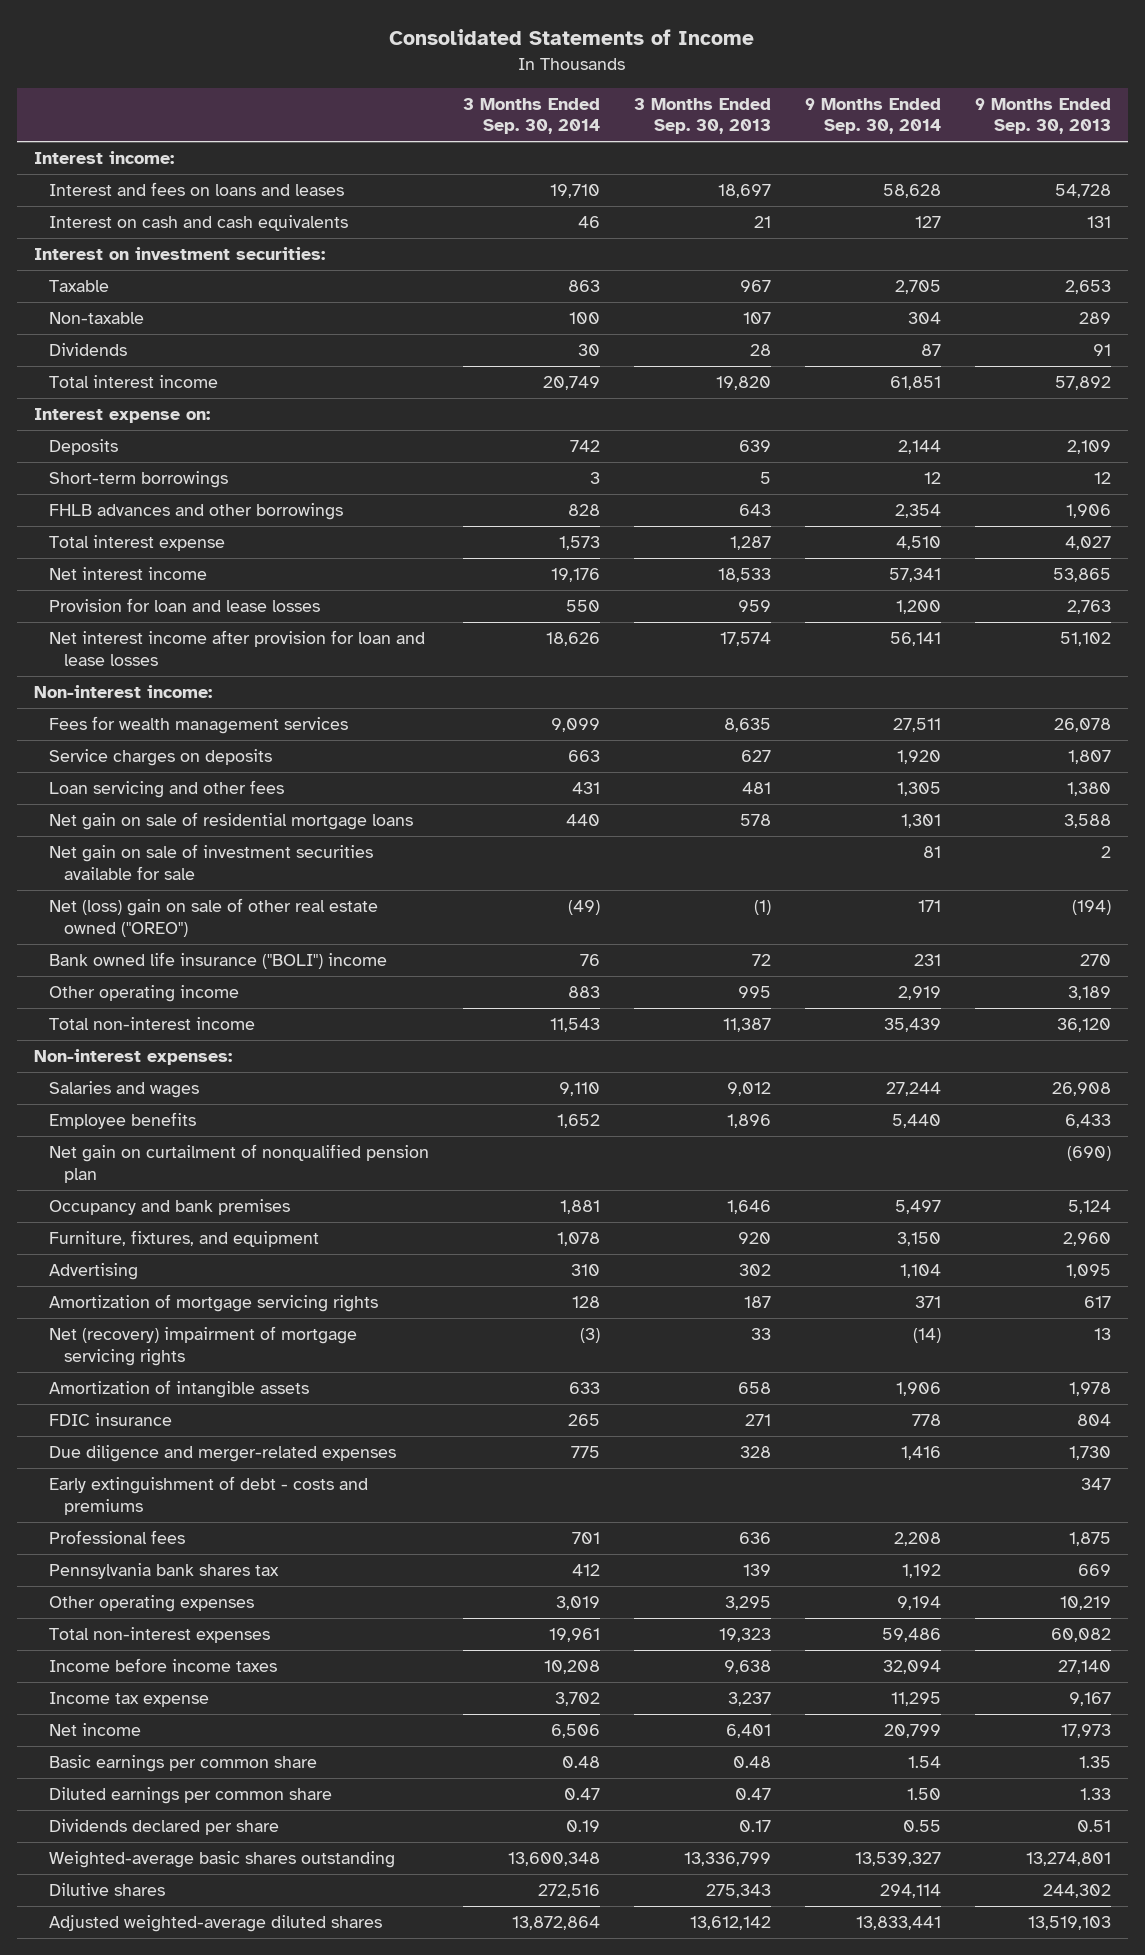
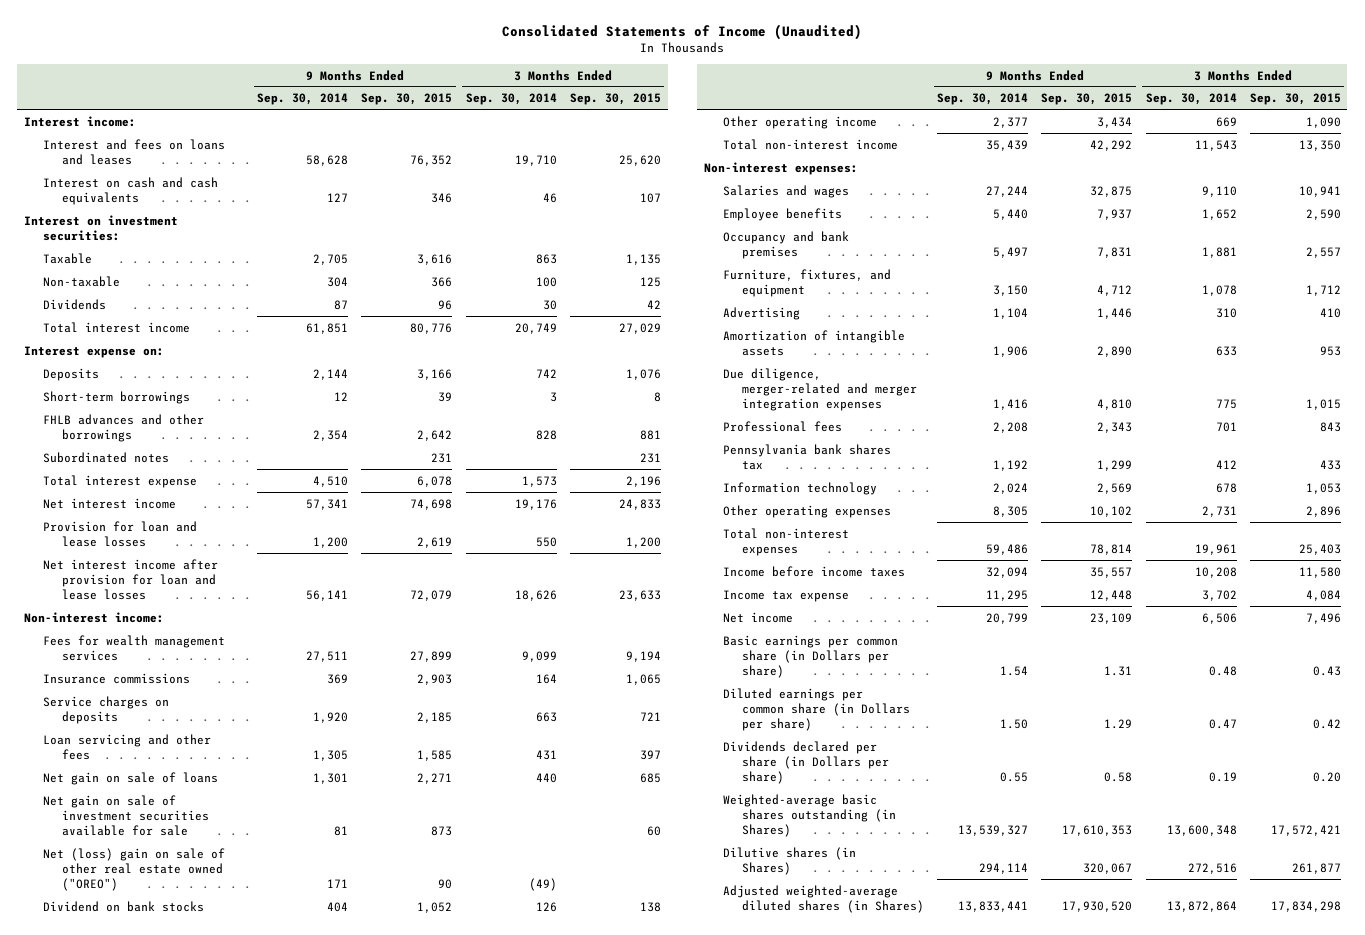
[389,28,755,45] Consolidated Statements of Income -> [502,24,863,41] Consolidated Statements of Income (Unaudited)
[633,98,771,135] 3 Months Ended Sep. 30, 2013 -> none
[974,98,1111,135] 9 Months Ended Sep. 30, 2013 -> none
none -> [361,93,453,106] Sep. 30, 2015
none -> [569,93,661,106] Sep. 30, 2015
none -> [43,451,170,463] Subordinated notes
none -> [43,672,191,684] Insurance commissions
[48,812,413,831] Net gain on sale of residential mortgage loans -> [43,771,219,785] Net gain on sale of loans
[48,952,387,970] Bank owned life insurance ("BOLI") income -> none
none -> [43,900,205,912] Dividend on bank stocks
[567,986,600,999] 883 -> [1215,116,1237,127] 669
[897,986,941,1001] 2,919 -> [993,116,1029,128] 2,377
[48,1144,429,1183] Net gain on curtailment of nonqualified pension plan -> none
[48,1294,378,1313] Amortization of mortgage servicing rights -> none
[48,1326,357,1366] Net (recovery) impairment of mortgage servicing rights -> none
[48,1413,172,1427] FDIC insurance -> none
[48,1476,368,1515] Early extinguishment of debt - costs and premiums -> none
[48,1445,396,1463] Due diligence and merger-related expenses -> [722,367,917,411] Due diligence, merger-related and merger integration expenses
none -> [722,481,877,495] Information technology
[555,1596,600,1611] 3,019 -> [1201,505,1237,517] 2,731
[896,1596,941,1611] 9,194 -> [993,505,1029,517] 8,305
[48,1755,317,1773] Basic earnings per common share -> [722,634,898,678] Basic earnings per common share (in Dollars per share)
[48,1787,332,1805] Diluted earnings per common share -> [722,687,910,731] Diluted earnings per common share (in Dollars per share)
[48,1819,279,1836] Dividends declared per share -> [722,740,889,784] Dividends declared per share (in Dollars per share)
[48,1851,395,1869] Weighted-average basic shares outstanding -> [722,793,896,837] Weighted-average basic shares outstanding (in Shares)
[48,1883,165,1897] Dilutive shares -> [722,846,856,875] Dilutive shares (in Shares)
[48,1915,382,1933] Adjusted weighted-average diluted shares -> [722,884,924,913] Adjusted weighted-average diluted shares (in Shares)

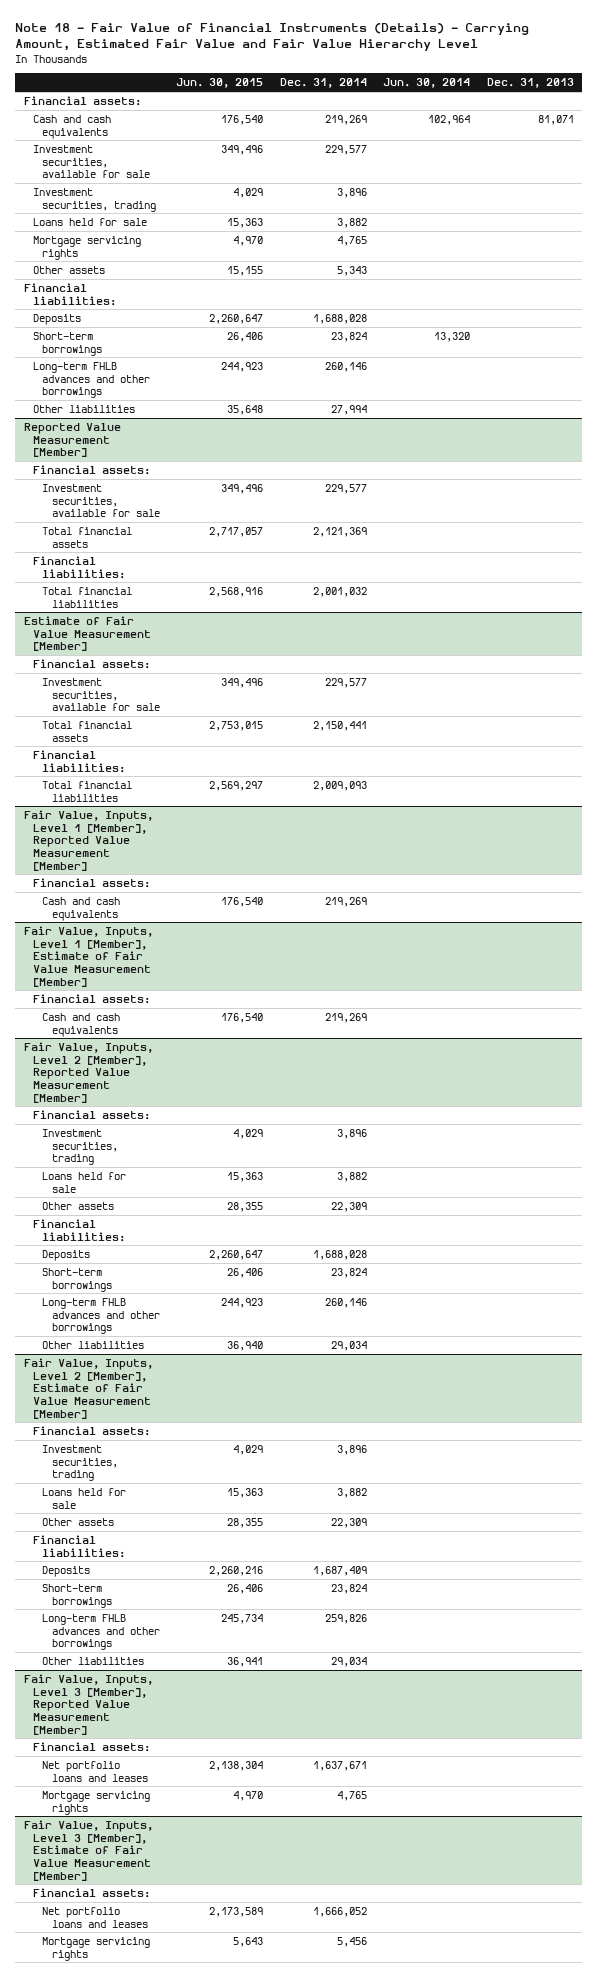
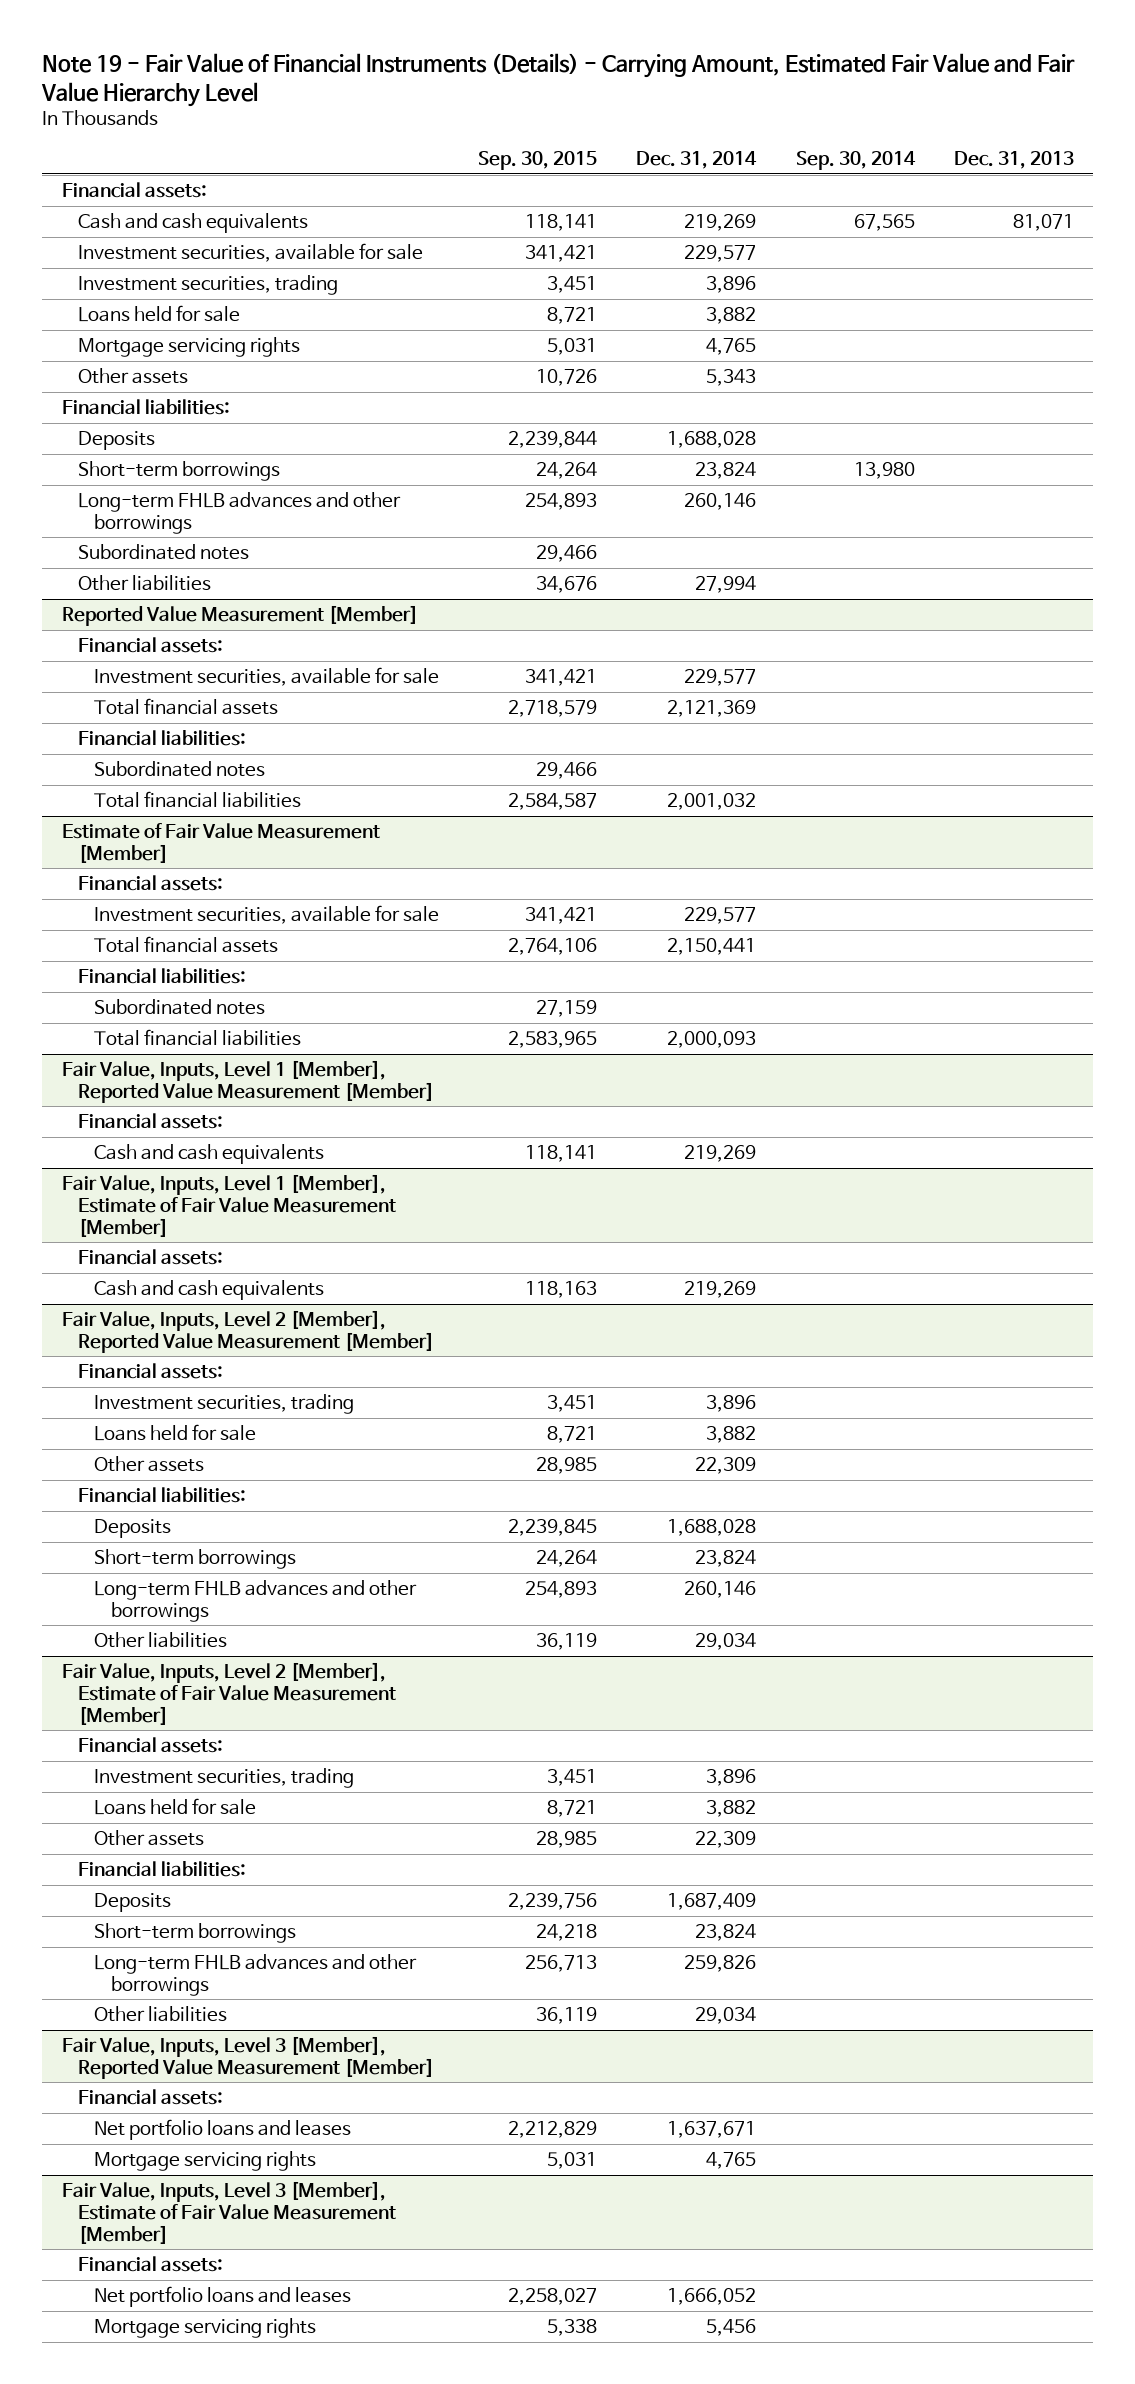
[15,22,530,52] Note 18 - Fair Value of Financial Instruments (Details) - Carrying Amount, Estimated Fair Value and Fair Value Hierarchy Level -> [41,52,1076,107] Note 19 - Fair Value of Financial Instruments (Details) - Carrying Amount, Estimated Fair Value and Fair Value Hierarchy Level
[176,78,264,89] Jun. 30, 2015 -> none
[383,78,471,89] Jun. 30, 2014 -> none
none -> [478,151,598,171] Sep. 30, 2015
none -> [795,151,916,171] Sep. 30, 2014
none -> [77,543,249,560] Subordinated notes
none -> [94,760,266,777] Subordinated notes
none -> [94,998,266,1015] Subordinated notes
[312,780,367,791] 2,009,093 -> [667,1030,757,1048] 2,000,093

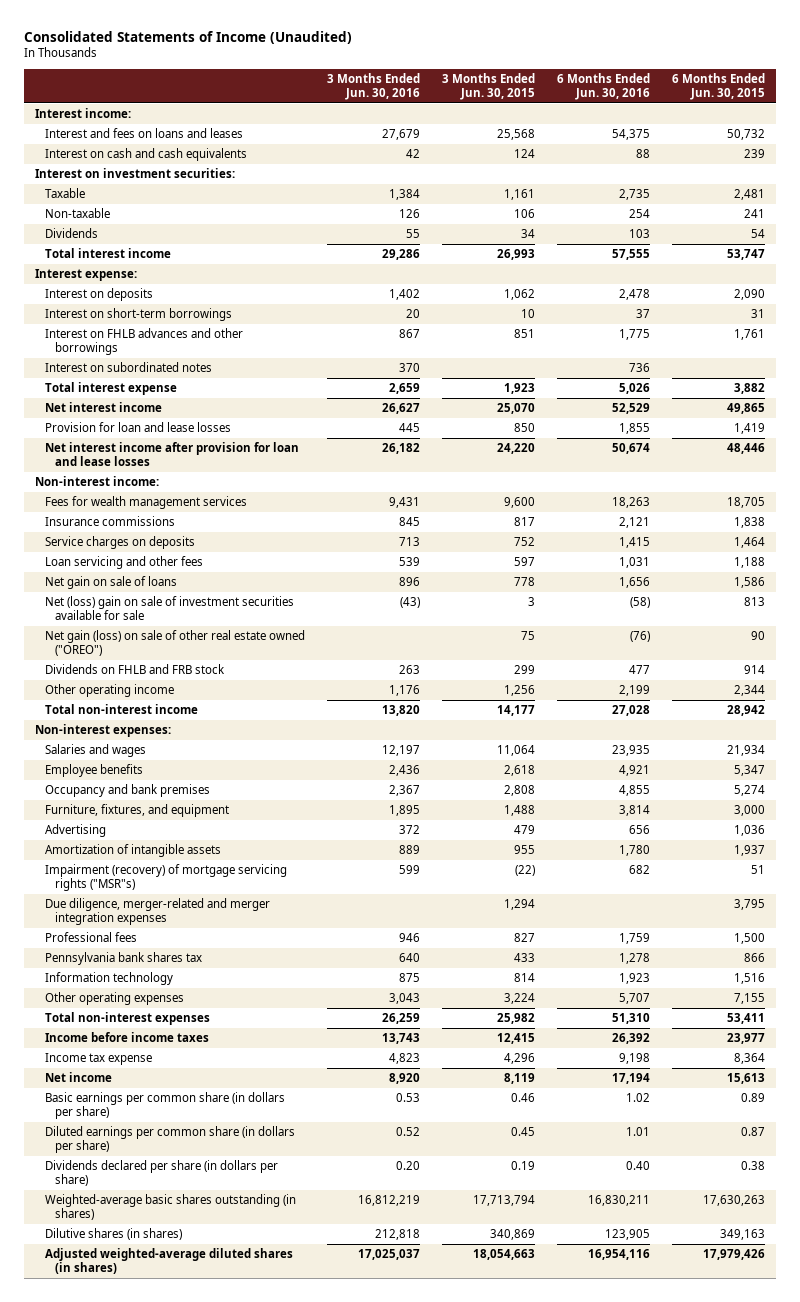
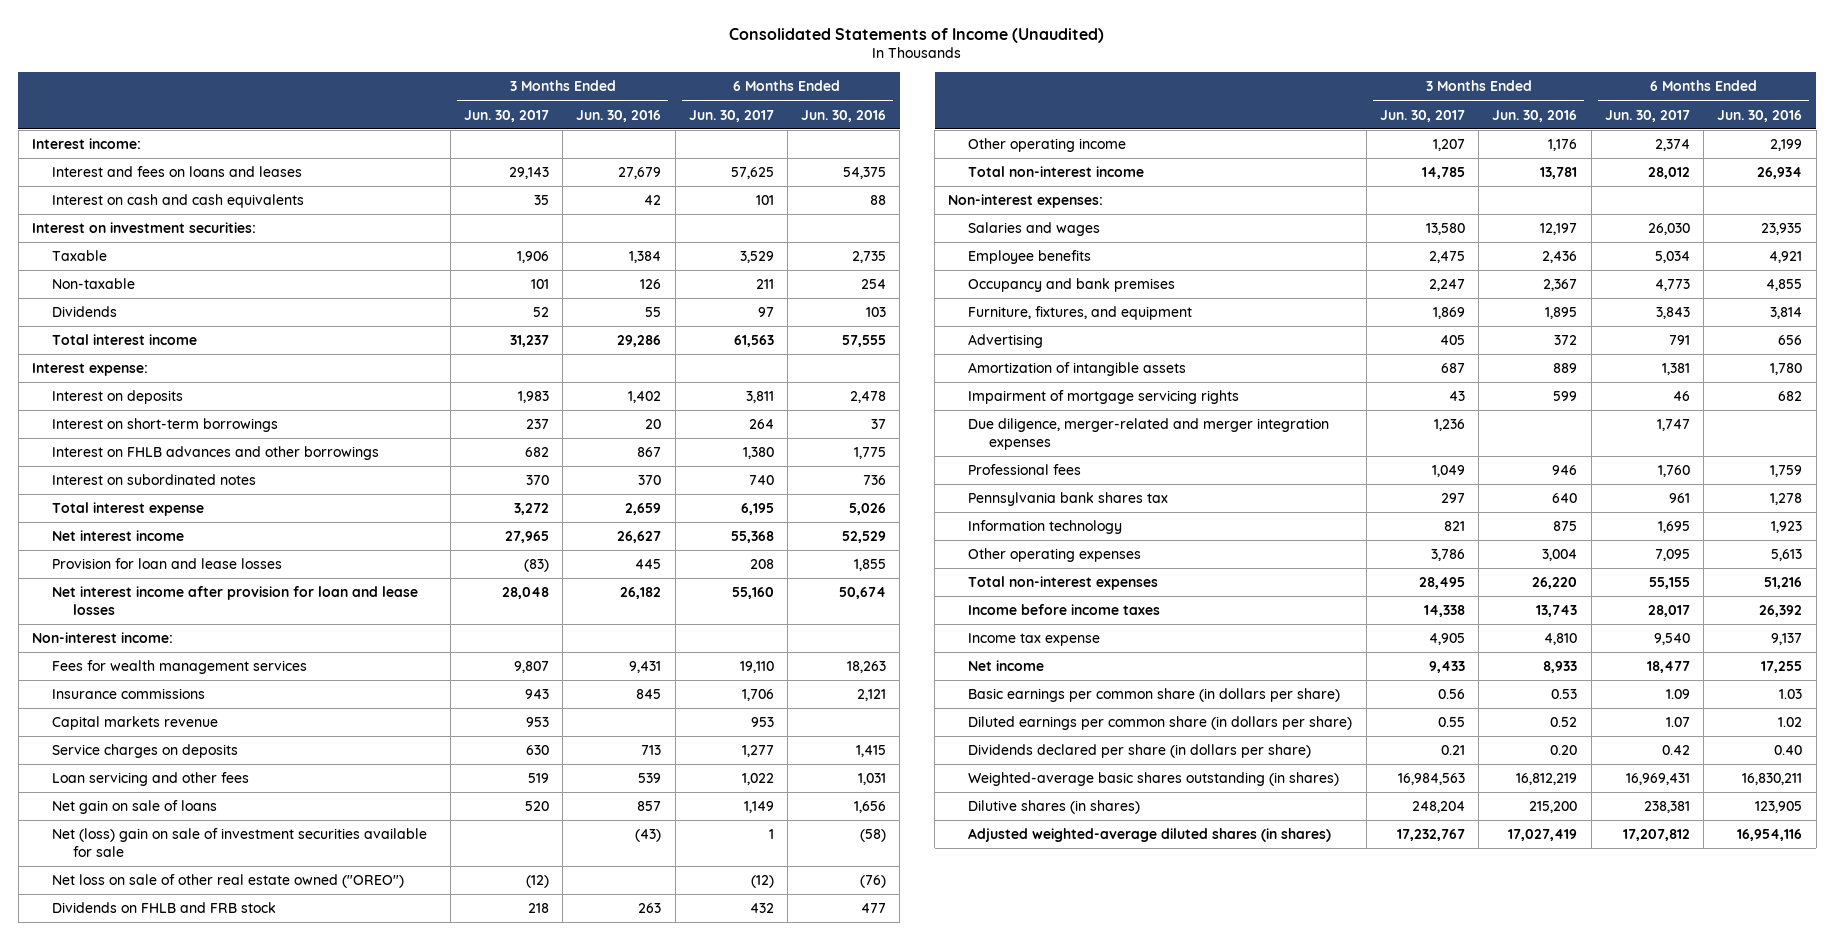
[441,73,535,100] 3 Months Ended Jun. 30, 2015 -> none
[671,73,765,100] 6 Months Ended Jun. 30, 2015 -> none
none -> [463,109,549,122] Jun. 30, 2017
none -> [688,109,774,122] Jun. 30, 2017
none -> [52,716,219,731] Capital markets revenue
[398,577,420,587] 896 -> [637,801,662,812] 857
[44,630,305,656] Net gain (loss) on sale of other real estate owned ("OREO") -> [52,874,405,889] Net loss on sale of other real estate owned ("OREO")
[381,705,420,717] 13,820 -> [1540,167,1578,180] 13,781
[611,705,650,717] 27,028 -> [1757,167,1803,180] 26,934
[44,864,287,891] Impairment (recovery) of mortgage servicing rights ("MSR"s) -> [968,390,1240,405] Impairment of mortgage servicing rights
[388,993,420,1005] 3,043 -> [1542,549,1578,562] 3,004
[618,993,650,1005] 5,707 -> [1771,549,1803,562] 5,613
[381,1013,420,1025] 26,259 -> [1532,577,1578,590] 26,220
[611,1013,650,1025] 51,310 -> [1764,577,1803,590] 51,216
[388,1053,420,1065] 4,823 -> [1544,633,1578,646] 4,810
[618,1053,650,1065] 9,198 -> [1771,633,1803,646] 9,137
[388,1073,420,1085] 8,920 -> [1543,661,1578,674] 8,933
[611,1073,650,1085] 17,194 -> [1761,661,1803,674] 17,255
[625,1093,650,1103] 1.02 -> [1779,689,1803,700] 1.03
[625,1127,650,1137] 1.01 -> [1778,717,1803,728] 1.02
[374,1229,420,1241] 212,818 -> [1529,801,1578,814] 215,200
[357,1249,420,1261] 17,025,037 -> [1508,829,1578,842] 17,027,419

